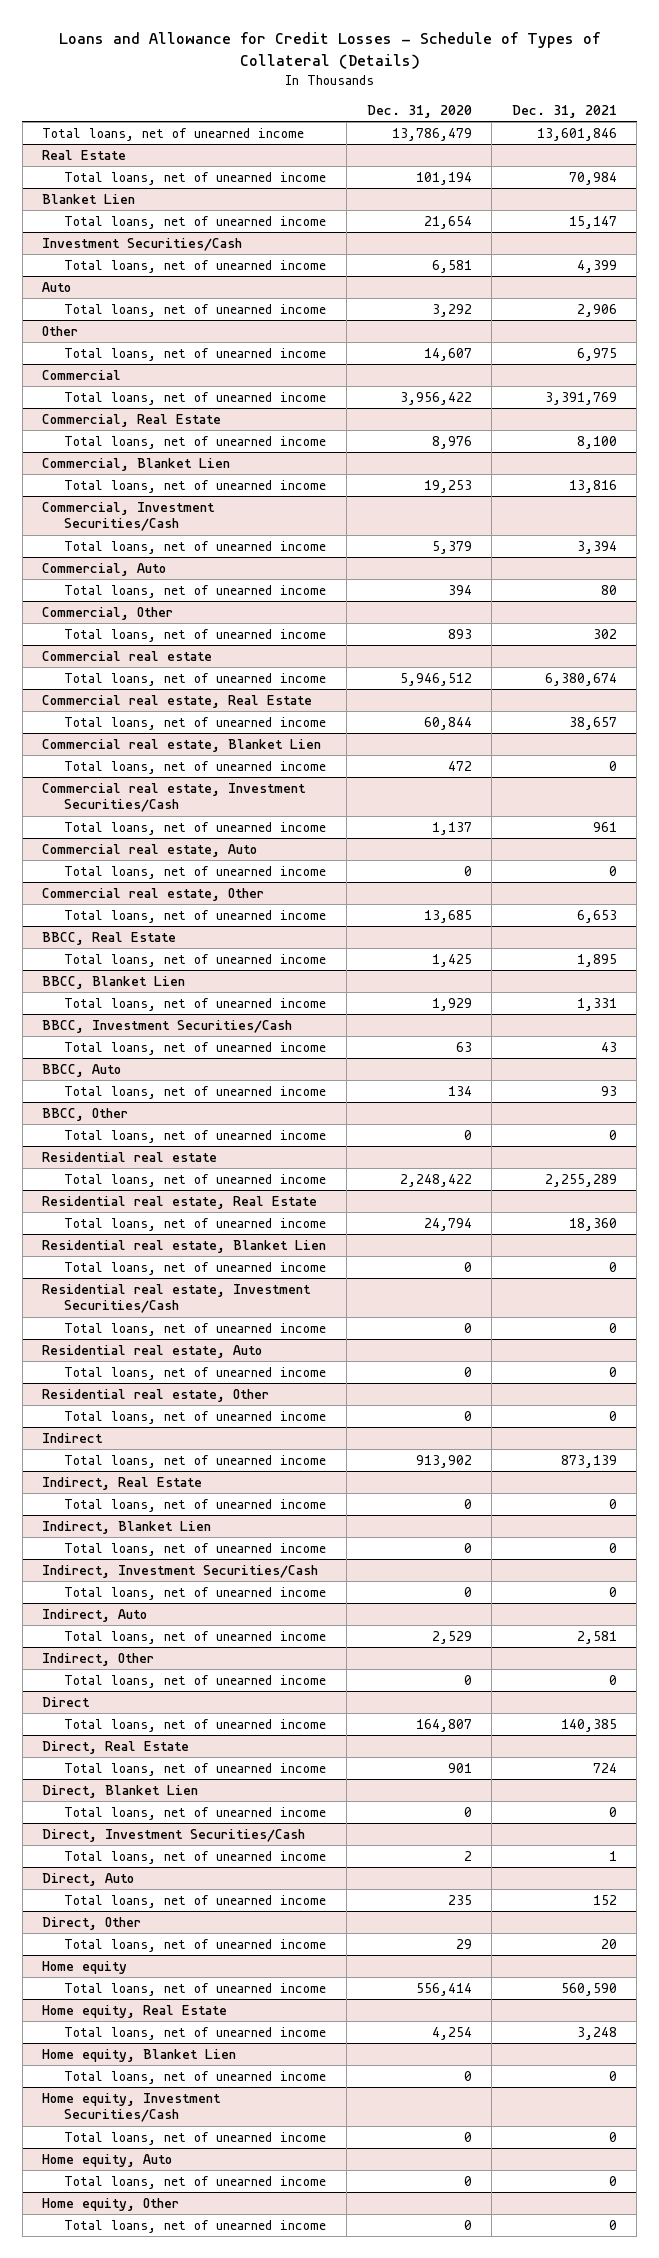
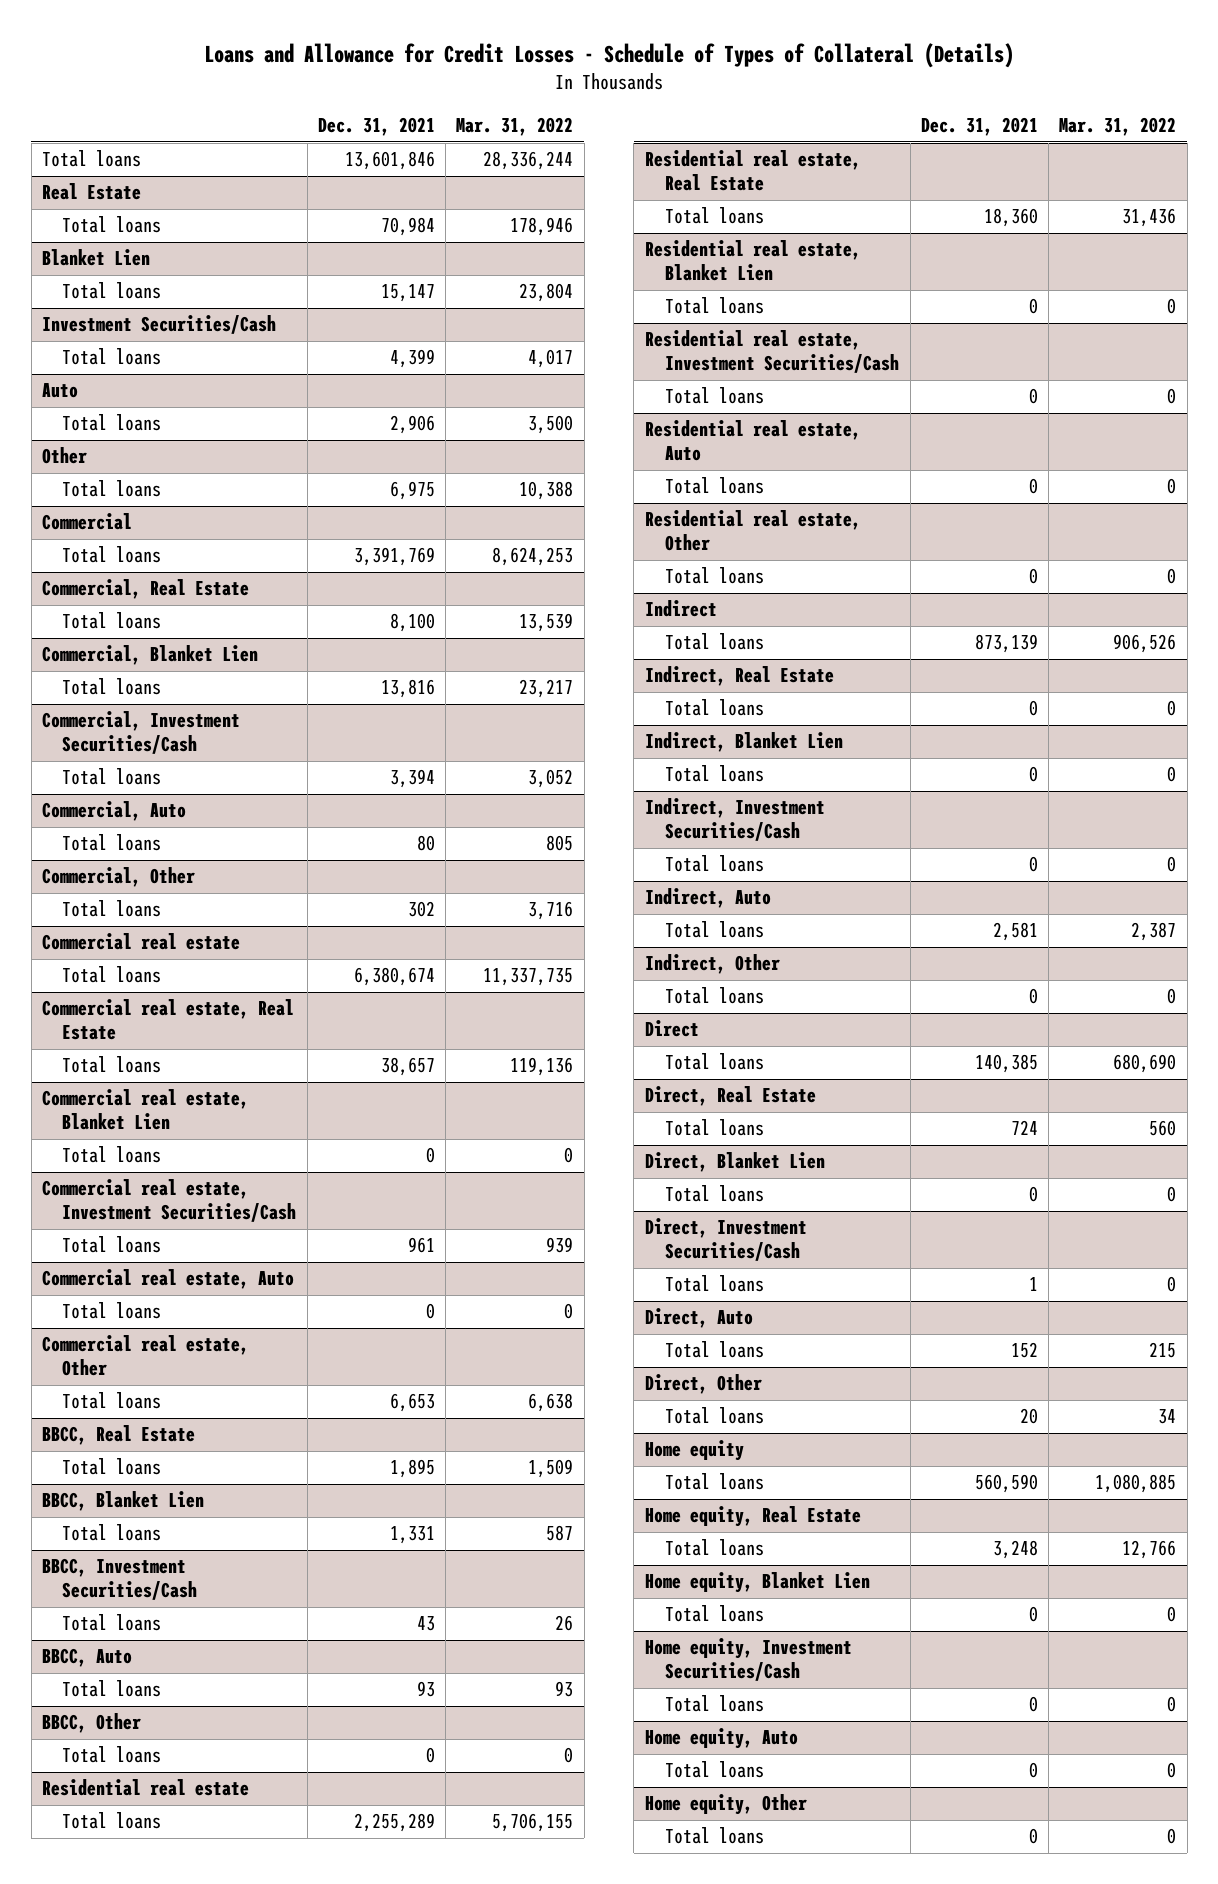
[366,104,472,118] Dec. 31, 2020 -> none
none -> [456,117,574,137] Mar. 31, 2022
[42,128,305,142] Total loans, net of unearned income -> [41,150,141,168] Total loans
[64,172,327,186] Total loans, net of unearned income -> [62,216,162,234] Total loans
[64,216,327,230] Total loans, net of unearned income -> [62,282,162,300] Total loans
[64,260,327,274] Total loans, net of unearned income -> [62,348,162,366] Total loans
[64,304,327,318] Total loans, net of unearned income -> [62,414,162,432] Total loans
[64,348,327,362] Total loans, net of unearned income -> [62,480,162,498] Total loans
[64,392,327,406] Total loans, net of unearned income -> [62,546,162,564] Total loans
[64,436,327,450] Total loans, net of unearned income -> [62,612,162,630] Total loans
[64,480,327,494] Total loans, net of unearned income -> [62,678,162,696] Total loans
[64,541,327,555] Total loans, net of unearned income -> [62,768,162,786] Total loans
[64,585,327,599] Total loans, net of unearned income -> [62,834,162,852] Total loans
[64,629,327,643] Total loans, net of unearned income -> [62,900,162,918] Total loans
[64,673,327,687] Total loans, net of unearned income -> [62,966,162,984] Total loans
[64,717,327,731] Total loans, net of unearned income -> [62,1056,162,1074] Total loans
[64,761,327,775] Total loans, net of unearned income -> [62,1146,162,1164] Total loans
[64,822,327,836] Total loans, net of unearned income -> [62,1236,162,1254] Total loans
[64,866,327,880] Total loans, net of unearned income -> [62,1302,162,1320] Total loans
[64,910,327,924] Total loans, net of unearned income -> [62,1392,162,1410] Total loans
[64,954,327,968] Total loans, net of unearned income -> [62,1458,162,1476] Total loans
[64,998,327,1012] Total loans, net of unearned income -> [62,1524,162,1542] Total loans
[64,1042,327,1056] Total loans, net of unearned income -> [62,1614,162,1632] Total loans
[64,1086,327,1100] Total loans, net of unearned income -> [62,1680,162,1698] Total loans
[64,1130,327,1144] Total loans, net of unearned income -> [62,1746,162,1764] Total loans
[64,1174,327,1188] Total loans, net of unearned income -> [62,1812,162,1830] Total loans
[64,1218,327,1232] Total loans, net of unearned income -> [665,207,765,225] Total loans
[64,1262,327,1276] Total loans, net of unearned income -> [665,297,765,315] Total loans
[64,1323,327,1337] Total loans, net of unearned income -> [665,387,765,405] Total loans
[64,1367,327,1381] Total loans, net of unearned income -> [665,477,765,495] Total loans
[64,1411,327,1425] Total loans, net of unearned income -> [665,567,765,585] Total loans
[64,1455,327,1469] Total loans, net of unearned income -> [665,633,765,651] Total loans
[64,1499,327,1513] Total loans, net of unearned income -> [665,699,765,717] Total loans
[64,1543,327,1557] Total loans, net of unearned income -> [665,765,765,783] Total loans
[64,1587,327,1601] Total loans, net of unearned income -> [665,855,765,873] Total loans
[64,1631,327,1645] Total loans, net of unearned income -> [665,921,765,939] Total loans
[64,1675,327,1689] Total loans, net of unearned income -> [665,987,765,1005] Total loans
[64,1719,327,1733] Total loans, net of unearned income -> [665,1053,765,1071] Total loans
[64,1763,327,1777] Total loans, net of unearned income -> [665,1119,765,1137] Total loans
[64,1807,327,1821] Total loans, net of unearned income -> [665,1185,765,1203] Total loans
[64,1851,327,1865] Total loans, net of unearned income -> [665,1275,765,1293] Total loans
[64,1895,327,1909] Total loans, net of unearned income -> [665,1341,765,1359] Total loans
[64,1939,327,1953] Total loans, net of unearned income -> [665,1407,765,1425] Total loans
[64,1983,327,1997] Total loans, net of unearned income -> [665,1473,765,1491] Total loans
[64,2027,327,2041] Total loans, net of unearned income -> [665,1539,765,1557] Total loans
[64,2071,327,2085] Total loans, net of unearned income -> [665,1605,765,1623] Total loans
[64,2132,327,2146] Total loans, net of unearned income -> [665,1695,765,1713] Total loans
[64,2176,327,2190] Total loans, net of unearned income -> [665,1761,765,1779] Total loans
[64,2220,327,2234] Total loans, net of unearned income -> [665,1827,765,1845] Total loans

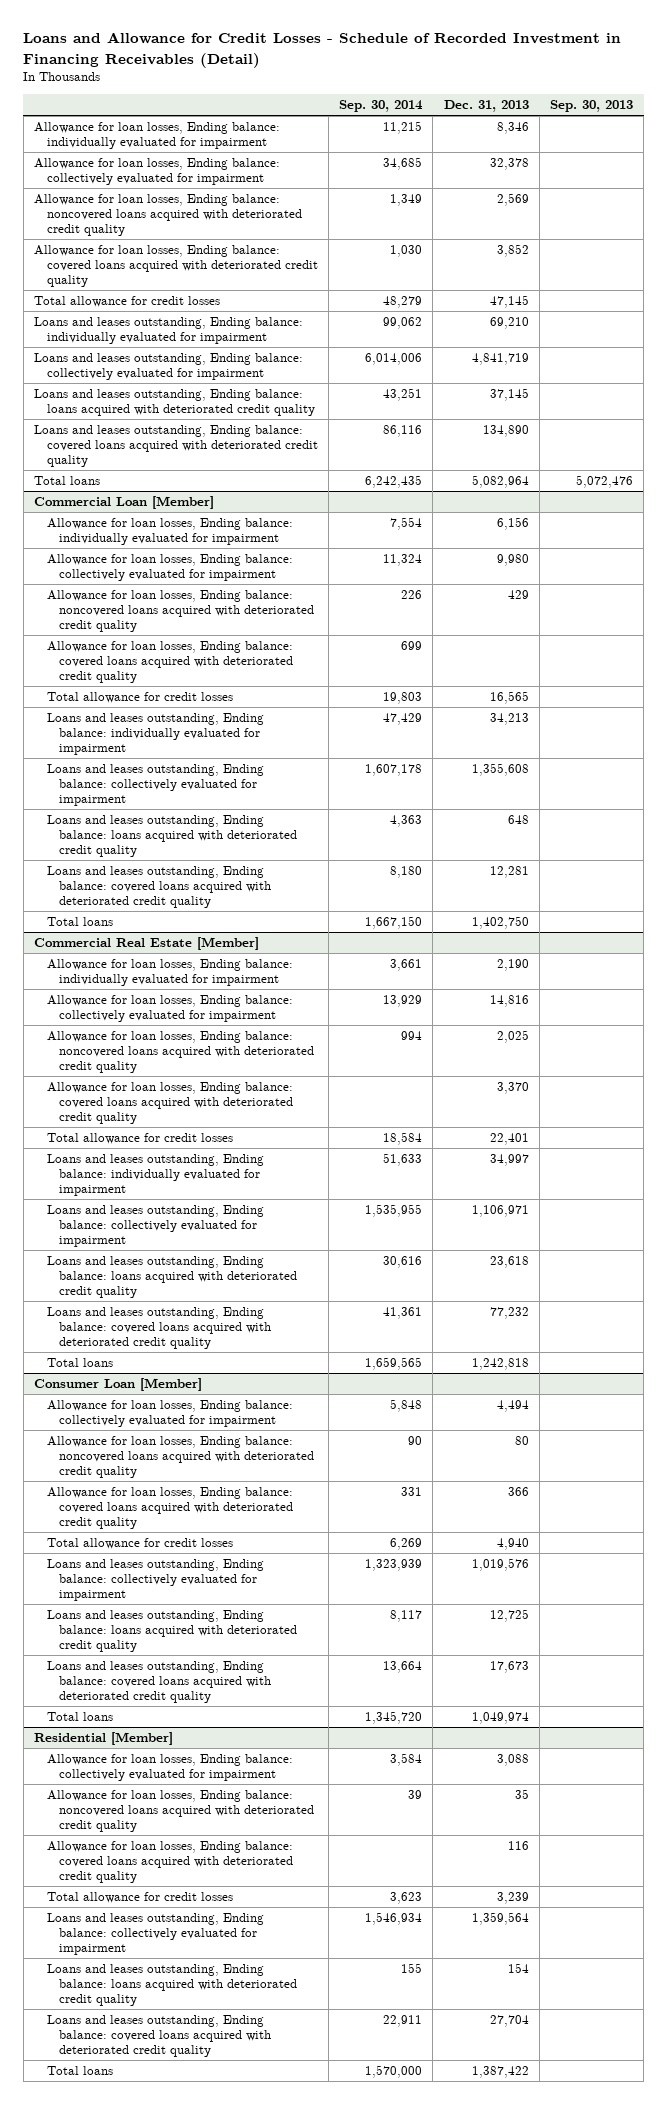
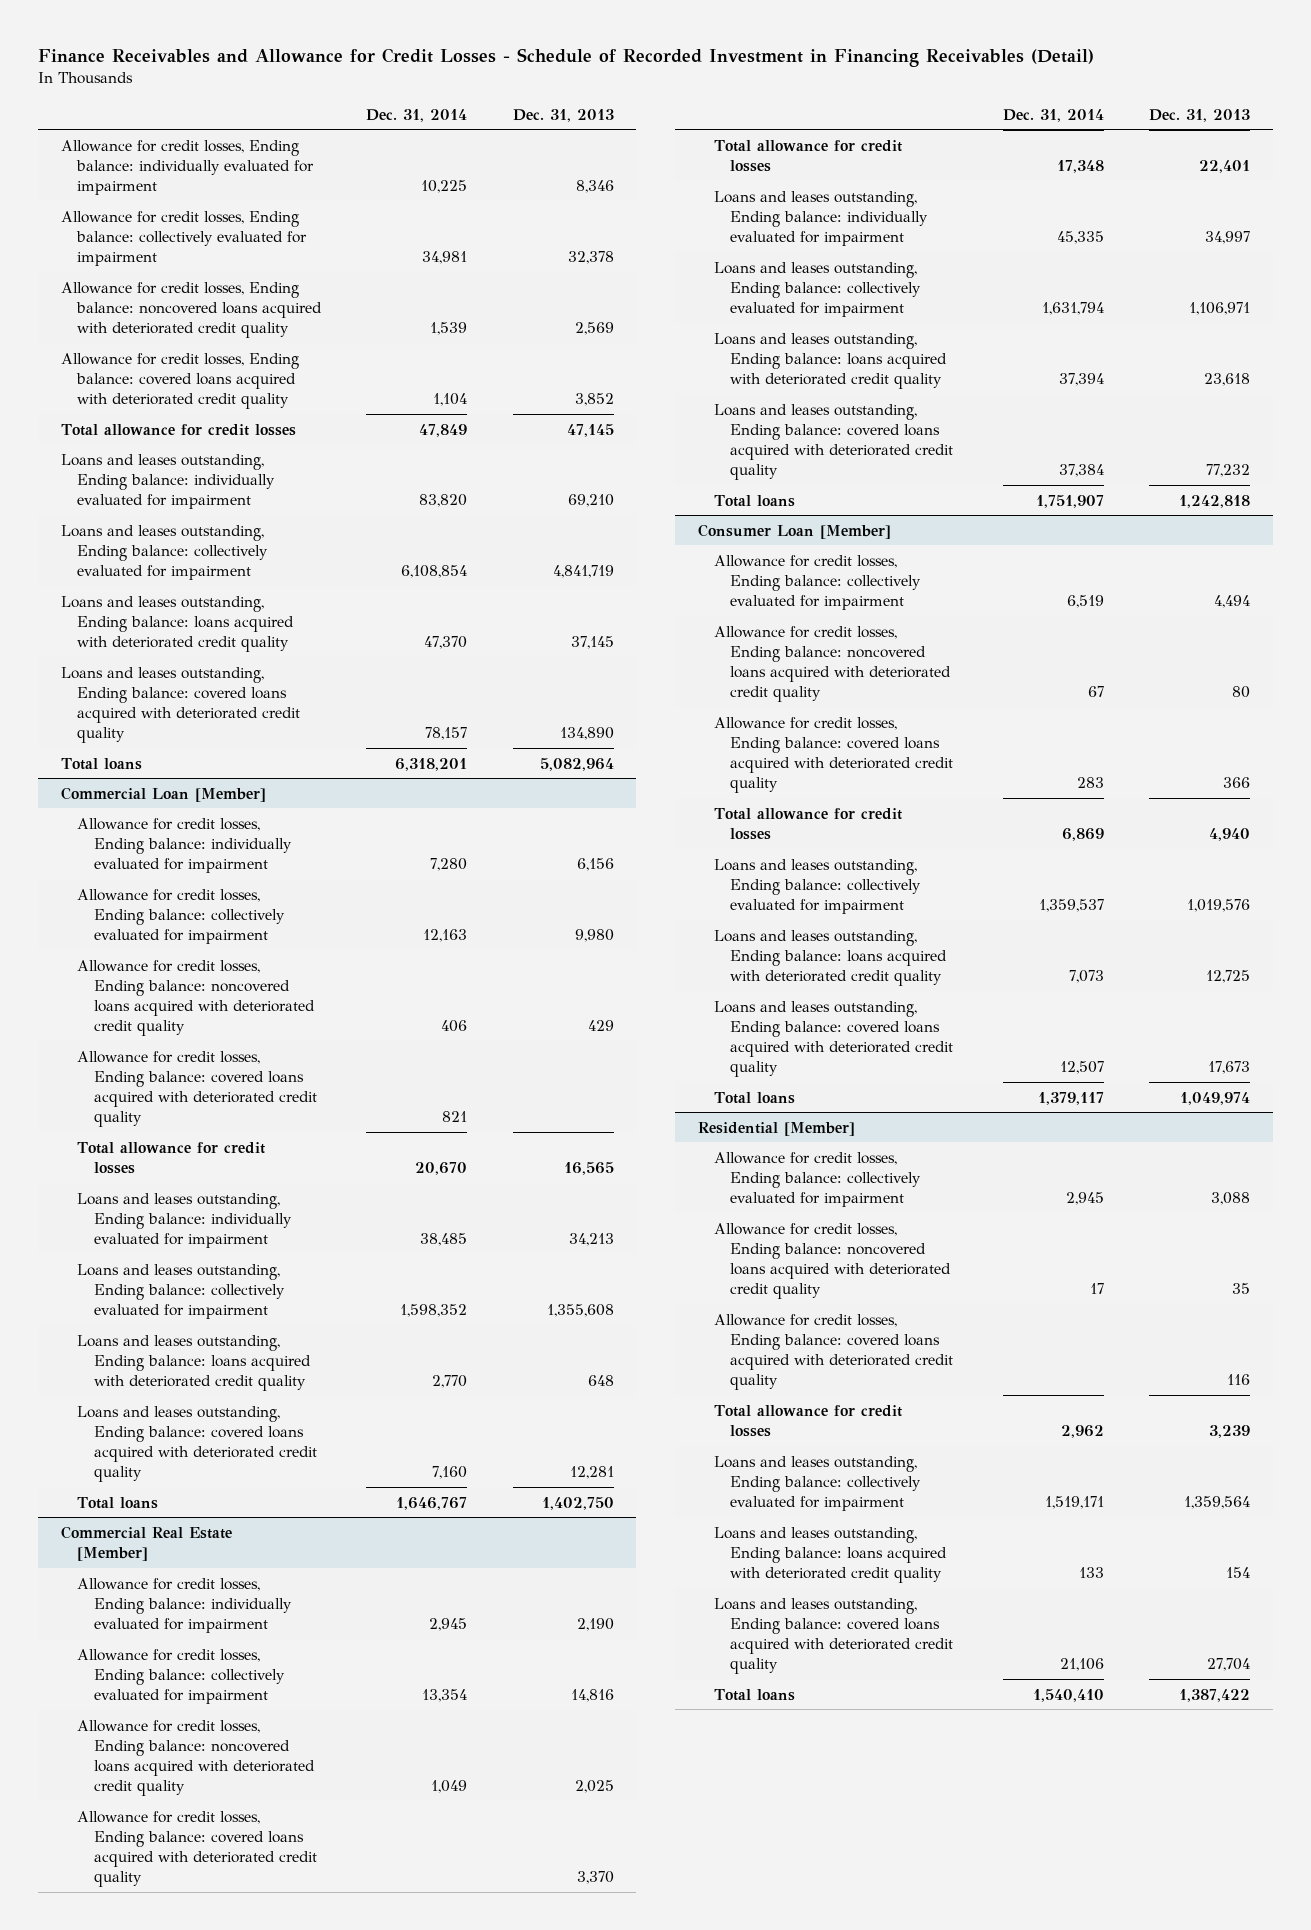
[23,32,622,68] Loans and Allowance for Credit Losses - Schedule of Recorded Investment in Financing Receivables (Detail) -> [38,48,1095,68] Finance Receivables and Allowance for Credit Losses - Schedule of Recorded Investment in Financing Receivables (Detail)
[339,100,424,113] Sep. 30, 2014 -> none
[550,100,634,113] Sep. 30, 2013 -> none
none -> [366,108,468,122] Dec. 31, 2014
[33,121,280,149] Allowance for loan losses, Ending balance: individually evaluated for impairment -> [60,139,315,195] Allowance for credit losses, Ending balance: individually evaluated for impairment
[33,157,280,185] Allowance for loan losses, Ending balance: collectively evaluated for impairment -> [60,210,308,266] Allowance for credit losses, Ending balance: collectively evaluated for impairment
[33,193,302,237] Allowance for loan losses, Ending balance: noncovered loans acquired with deteriorated credit quality -> [60,281,323,338] Allowance for credit losses, Ending balance: noncovered loans acquired with deteriorated credit quality
[33,244,318,288] Allowance for loan losses, Ending balance: covered loans acquired with deteriorated credit quality -> [60,352,299,409] Allowance for credit losses, Ending balance: covered loans acquired with deteriorated credit quality
[46,517,293,545] Allowance for loan losses, Ending balance: individually evaluated for impairment -> [77,817,292,873] Allowance for credit losses, Ending balance: individually evaluated for impairment
[46,553,293,581] Allowance for loan losses, Ending balance: collectively evaluated for impairment -> [77,888,285,944] Allowance for credit losses, Ending balance: collectively evaluated for impairment
[46,589,315,633] Allowance for loan losses, Ending balance: noncovered loans acquired with deteriorated credit quality -> [77,959,315,1036] Allowance for credit losses, Ending balance: noncovered loans acquired with deteriorated credit quality
[46,640,294,684] Allowance for loan losses, Ending balance: covered loans acquired with deteriorated credit quality -> [77,1050,317,1127] Allowance for credit losses, Ending balance: covered loans acquired with deteriorated credit quality
[46,958,293,986] Allowance for loan losses, Ending balance: individually evaluated for impairment -> [77,1577,292,1633] Allowance for credit losses, Ending balance: individually evaluated for impairment
[46,994,293,1022] Allowance for loan losses, Ending balance: collectively evaluated for impairment -> [77,1648,285,1704] Allowance for credit losses, Ending balance: collectively evaluated for impairment
[46,1030,315,1074] Allowance for loan losses, Ending balance: noncovered loans acquired with deteriorated credit quality -> [77,1719,315,1796] Allowance for credit losses, Ending balance: noncovered loans acquired with deteriorated credit quality
[46,1081,294,1125] Allowance for loan losses, Ending balance: covered loans acquired with deteriorated credit quality -> [77,1810,317,1887] Allowance for credit losses, Ending balance: covered loans acquired with deteriorated credit quality
[46,1399,293,1427] Allowance for loan losses, Ending balance: collectively evaluated for impairment -> [713,554,922,610] Allowance for credit losses, Ending balance: collectively evaluated for impairment
[46,1435,315,1479] Allowance for loan losses, Ending balance: noncovered loans acquired with deteriorated credit quality -> [713,625,952,702] Allowance for credit losses, Ending balance: noncovered loans acquired with deteriorated credit quality
[46,1486,294,1530] Allowance for loan losses, Ending balance: covered loans acquired with deteriorated credit quality -> [713,716,954,793] Allowance for credit losses, Ending balance: covered loans acquired with deteriorated credit quality
[46,1753,293,1781] Allowance for loan losses, Ending balance: collectively evaluated for impairment -> [713,1151,922,1207] Allowance for credit losses, Ending balance: collectively evaluated for impairment
[46,1789,315,1833] Allowance for loan losses, Ending balance: noncovered loans acquired with deteriorated credit quality -> [713,1222,952,1299] Allowance for credit losses, Ending balance: noncovered loans acquired with deteriorated credit quality
[46,1840,294,1884] Allowance for loan losses, Ending balance: covered loans acquired with deteriorated credit quality -> [713,1313,954,1390] Allowance for credit losses, Ending balance: covered loans acquired with deteriorated credit quality

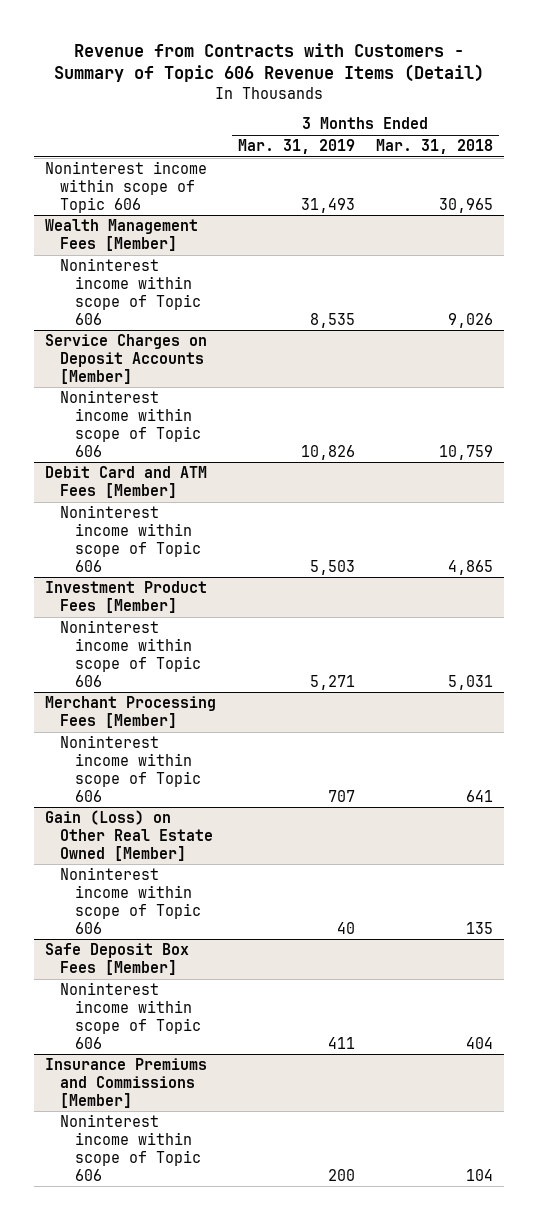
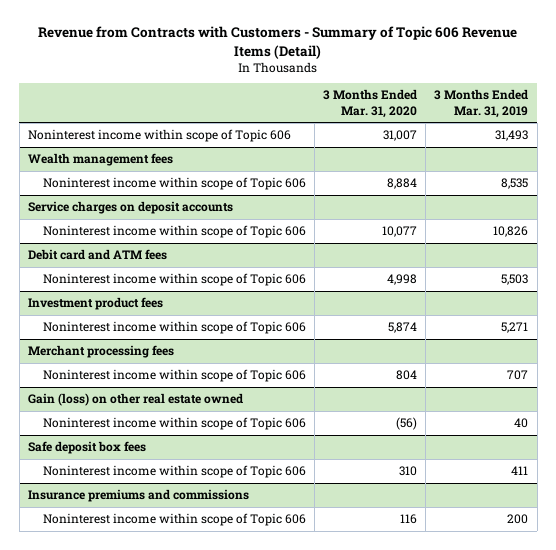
[376,139,494,155] Mar. 31, 2018 -> none
none -> [323,89,418,118] 3 Months Ended Mar. 31, 2020
[45,219,199,251] Wealth Management Fees [Member] -> [27,153,173,167] Wealth management fees
[45,334,208,384] Service Charges on Deposit Accounts [Member] -> [27,201,233,215] Service charges on deposit accounts
[45,466,208,498] Debit Card and ATM Fees [Member] -> [27,249,167,261] Debit card and ATM fees
[45,581,208,613] Investment Product Fees [Member] -> [27,297,163,311] Investment product fees
[45,696,217,728] Merchant Processing Fees [Member] -> [27,345,174,359] Merchant processing fees
[45,810,213,861] Gain (Loss) on Other Real Estate Owned [Member] -> [27,393,243,407] Gain (loss) on other real estate owned
[45,943,190,975] Safe Deposit Box Fees [Member] -> [27,441,146,455] Safe deposit box fees
[45,1058,208,1108] Insurance Premiums and Commissions [Member] -> [27,489,249,503] Insurance premiums and commissions

